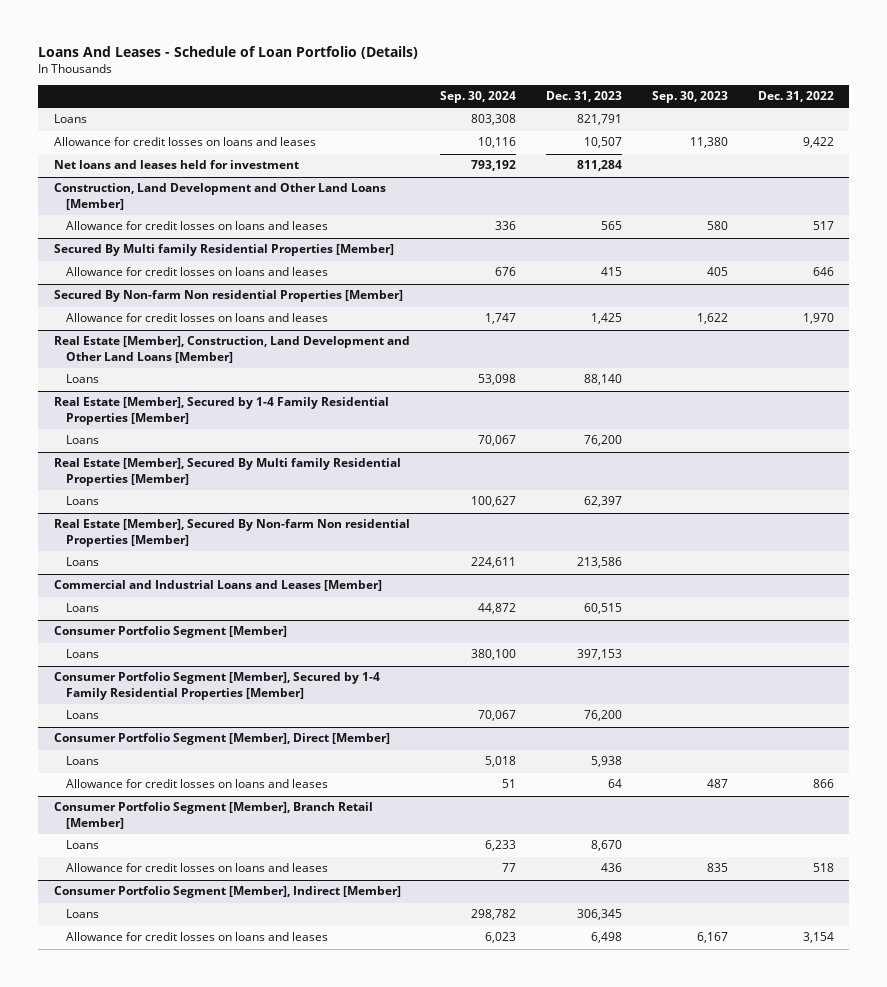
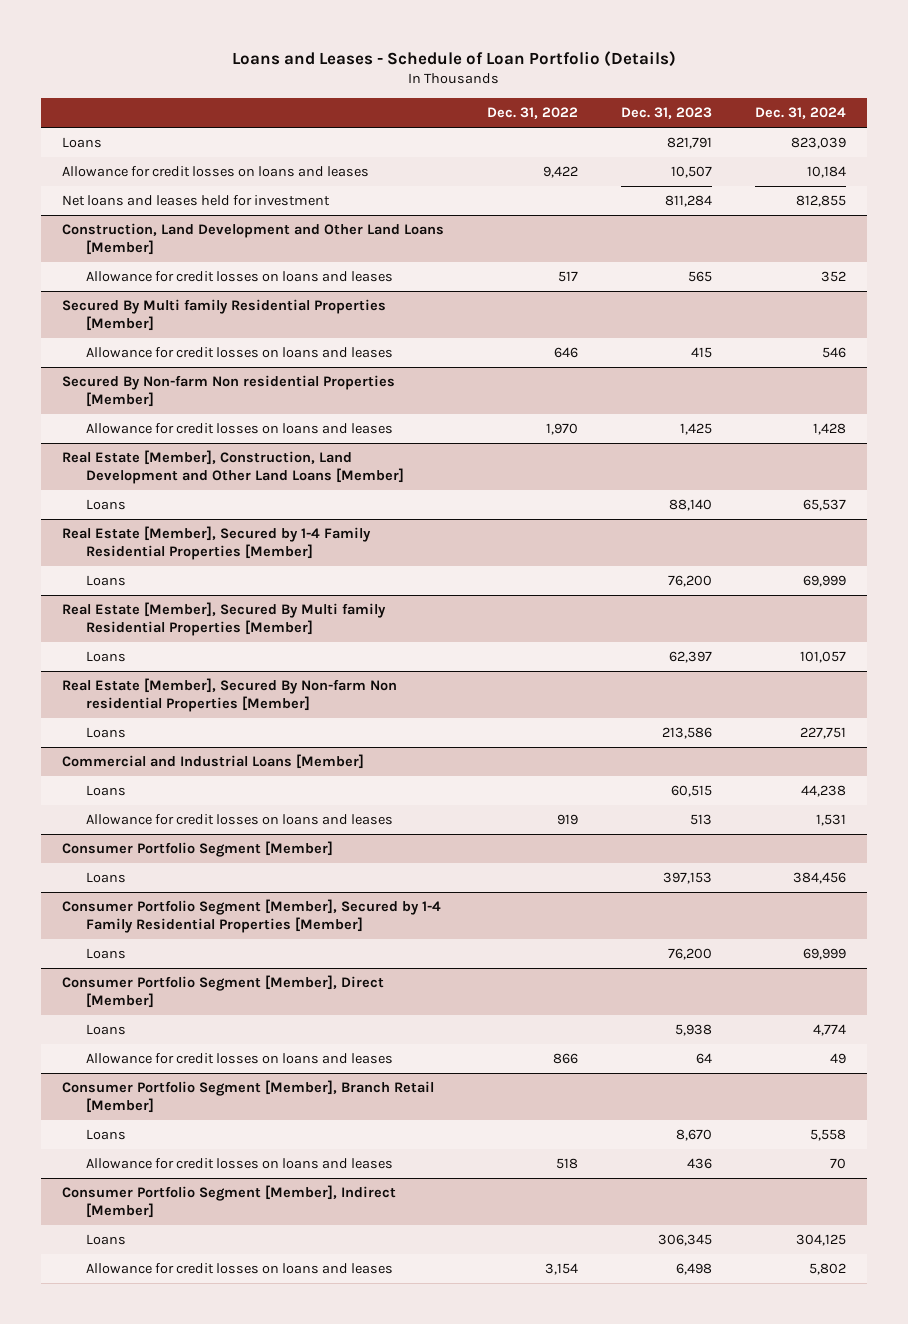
[38,45,419,59] Loans And Leases - Schedule of Loan Portfolio (Details) -> [231,50,676,67] Loans and Leases - Schedule of Loan Portfolio (Details)
[439,91,516,104] Sep. 30, 2024 -> none
[651,91,728,104] Sep. 30, 2023 -> none
none -> [754,107,846,120] Dec. 31, 2024
[53,580,382,592] Commercial and Industrial Loans and Leases [Member] -> [62,754,365,770] Commercial and Industrial Loans [Member]
none -> [85,814,393,826] Allowance for credit losses on loans and leases

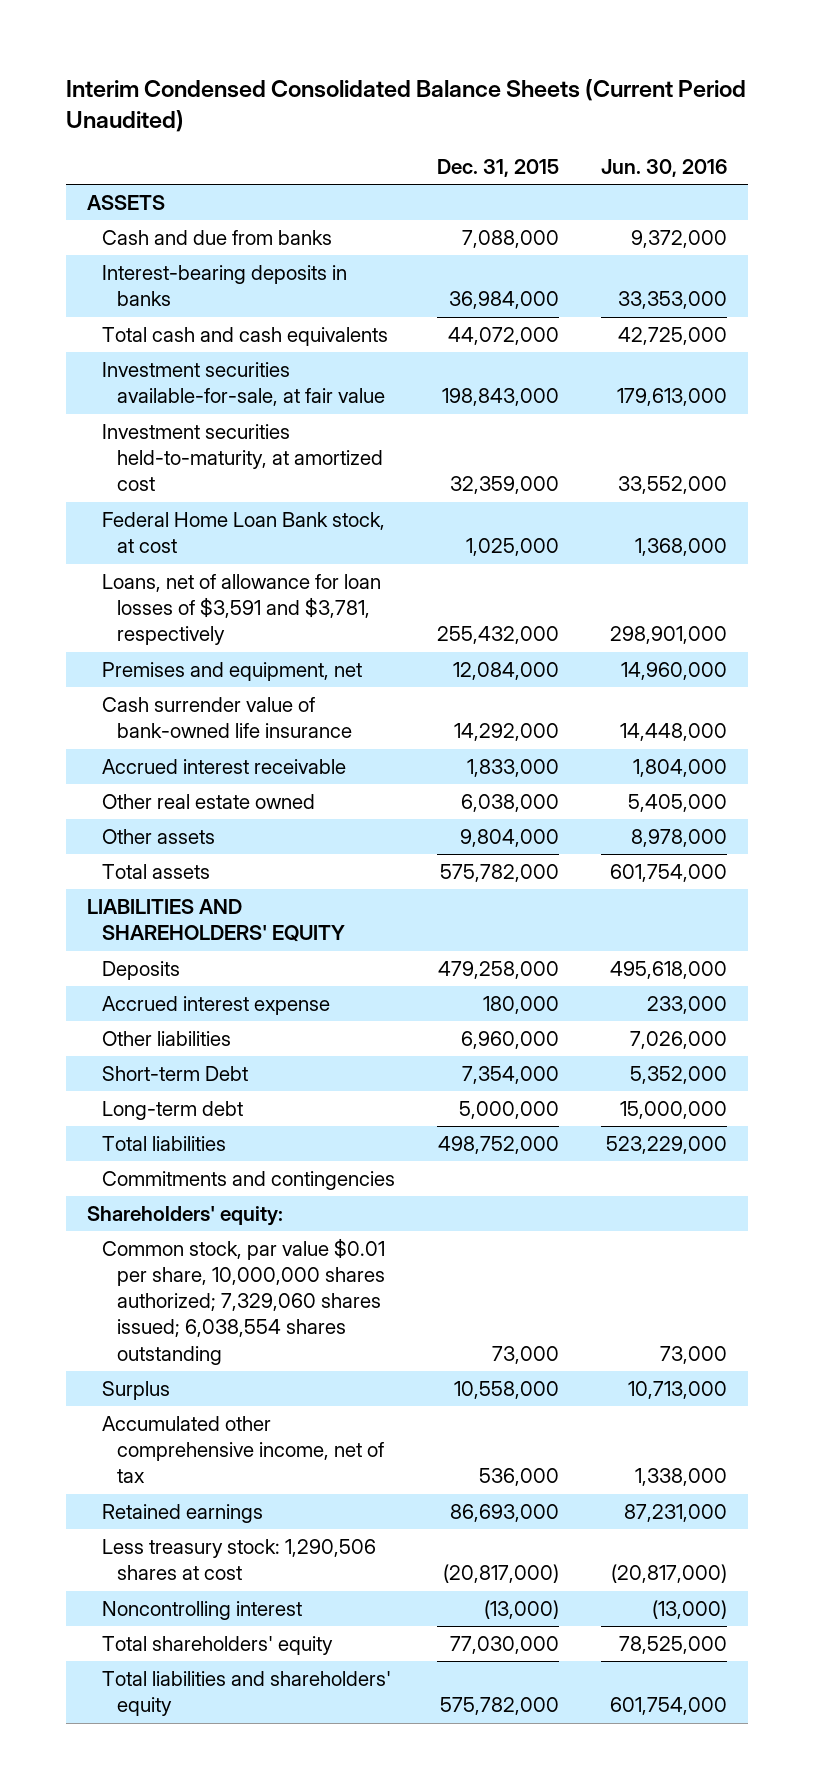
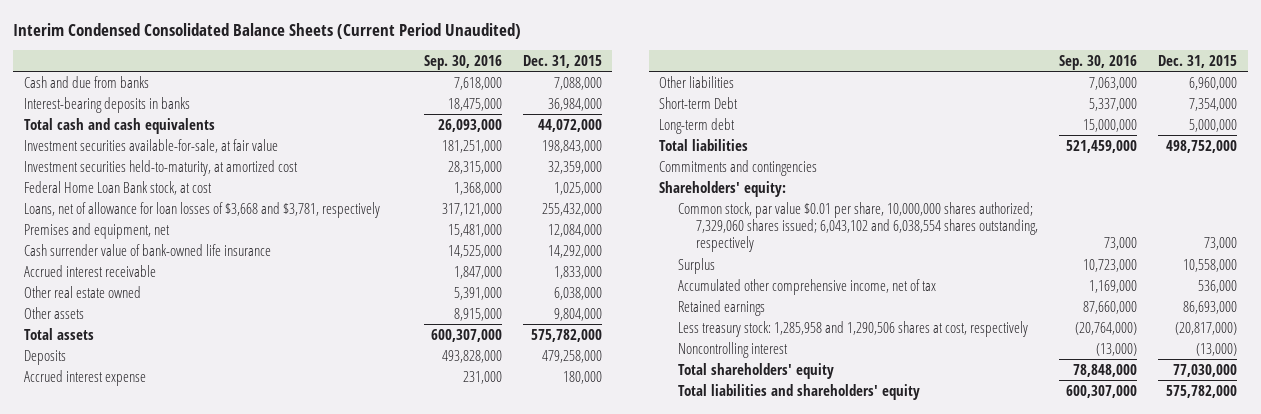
[601,158,728,177] Jun. 30, 2016 -> none
none -> [423,54,502,70] Sep. 30, 2016
[86,195,165,211] ASSETS -> none
[101,574,381,646] Loans, net of allowance for loan losses of $3,591 and $3,781, respectively -> [23,201,380,218] Loans, net of allowance for loan losses of $3,668 and $3,781, respectively
[86,899,345,943] LIABILITIES AND SHAREHOLDERS' EQUITY -> none
[101,1238,385,1365] Common stock, par value $0.01 per share, 10,000,000 shares authorized; 7,329,060 shares issued; 6,038,554 shares outstanding -> [677,201,1039,253] Common stock, par value $0.01 per share, 10,000,000 shares authorized; 7,329,060 shares issued; 6,043,102 and 6,038,554 shares outstanding, respectively
[101,1539,376,1581] Less treasury stock: 1,290,506 shares at cost -> [677,320,1028,337] Less treasury stock: 1,285,958 and 1,290,506 shares at cost, respectively

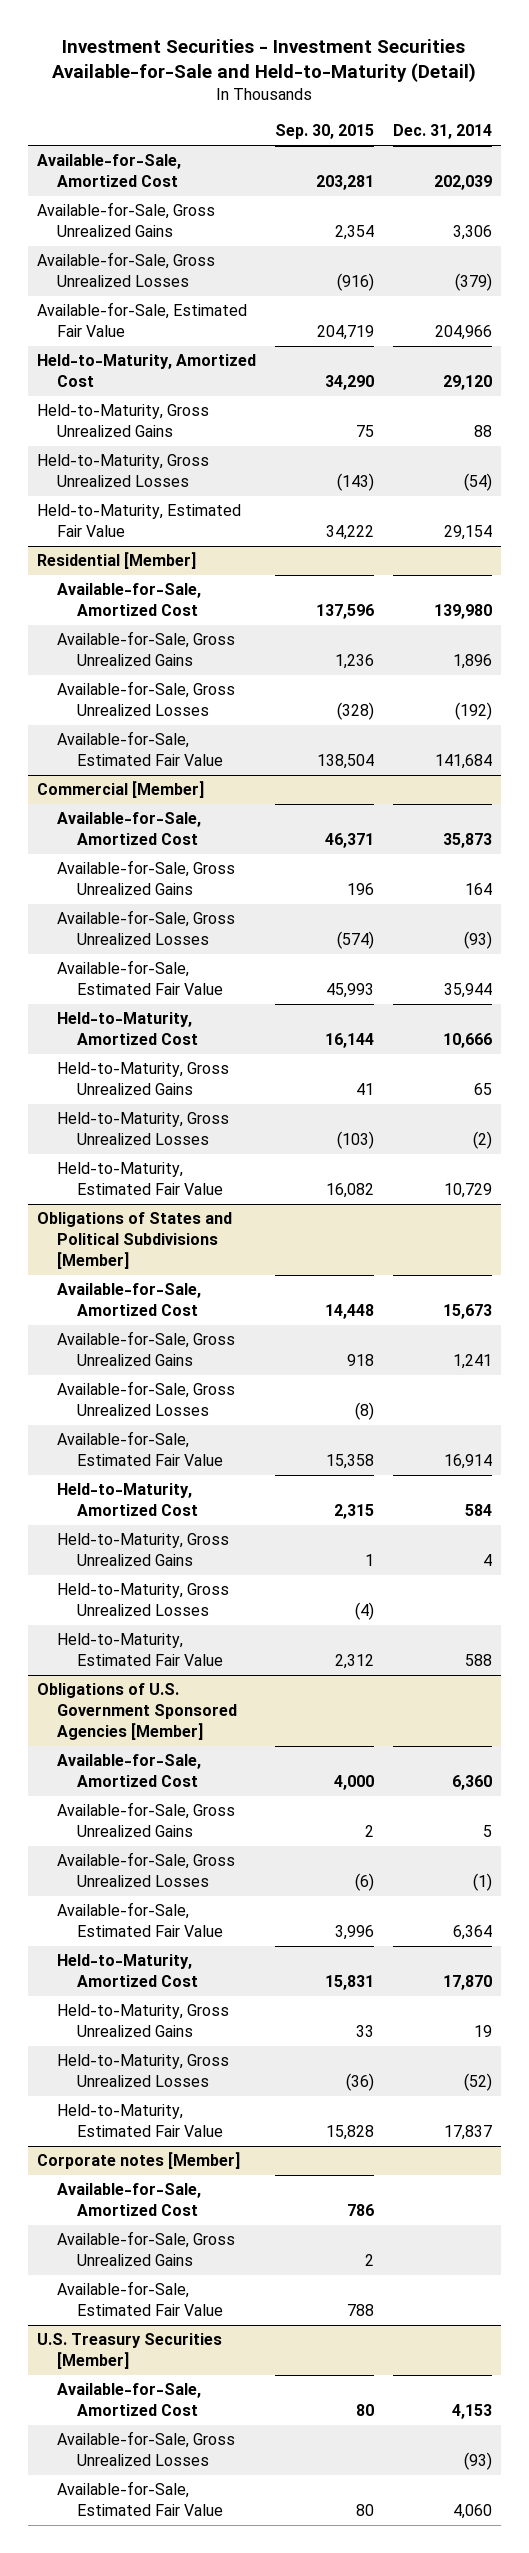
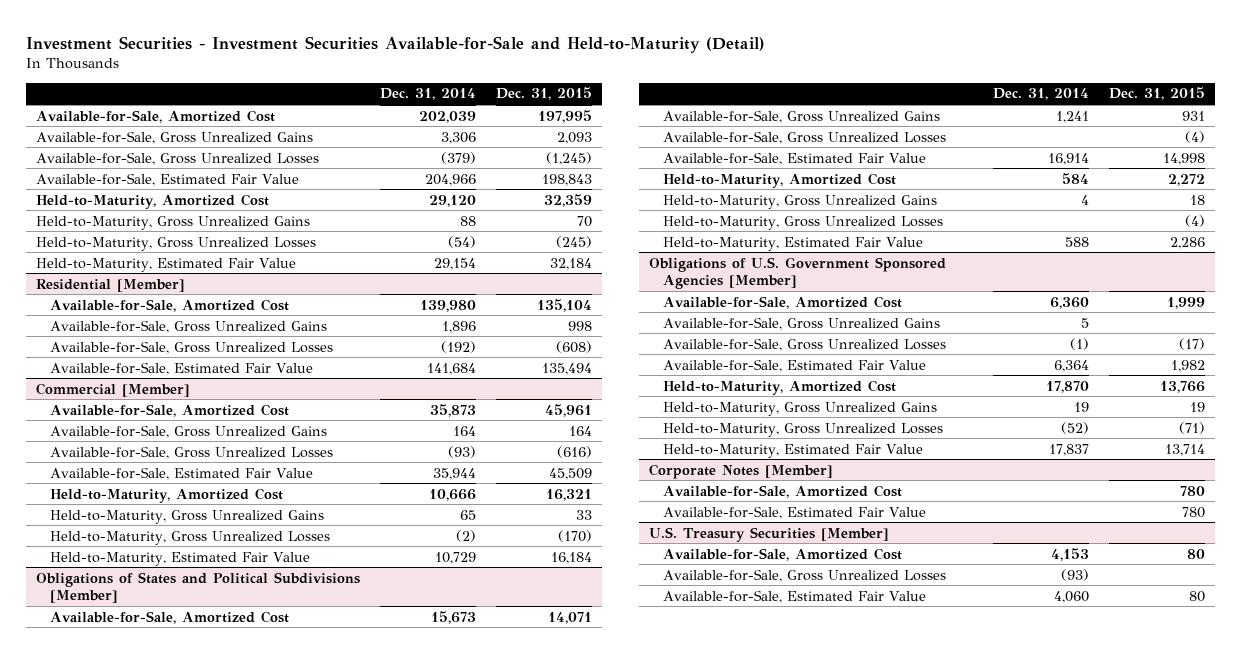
[274,124,374,140] Sep. 30, 2015 -> none
none -> [496,87,593,101] Dec. 31, 2015
[37,2152,241,2170] Corporate notes [Member] -> [648,463,833,479] Corporate Notes [Member]
[57,2231,236,2267] Available-for-Sale, Gross Unrealized Gains -> none

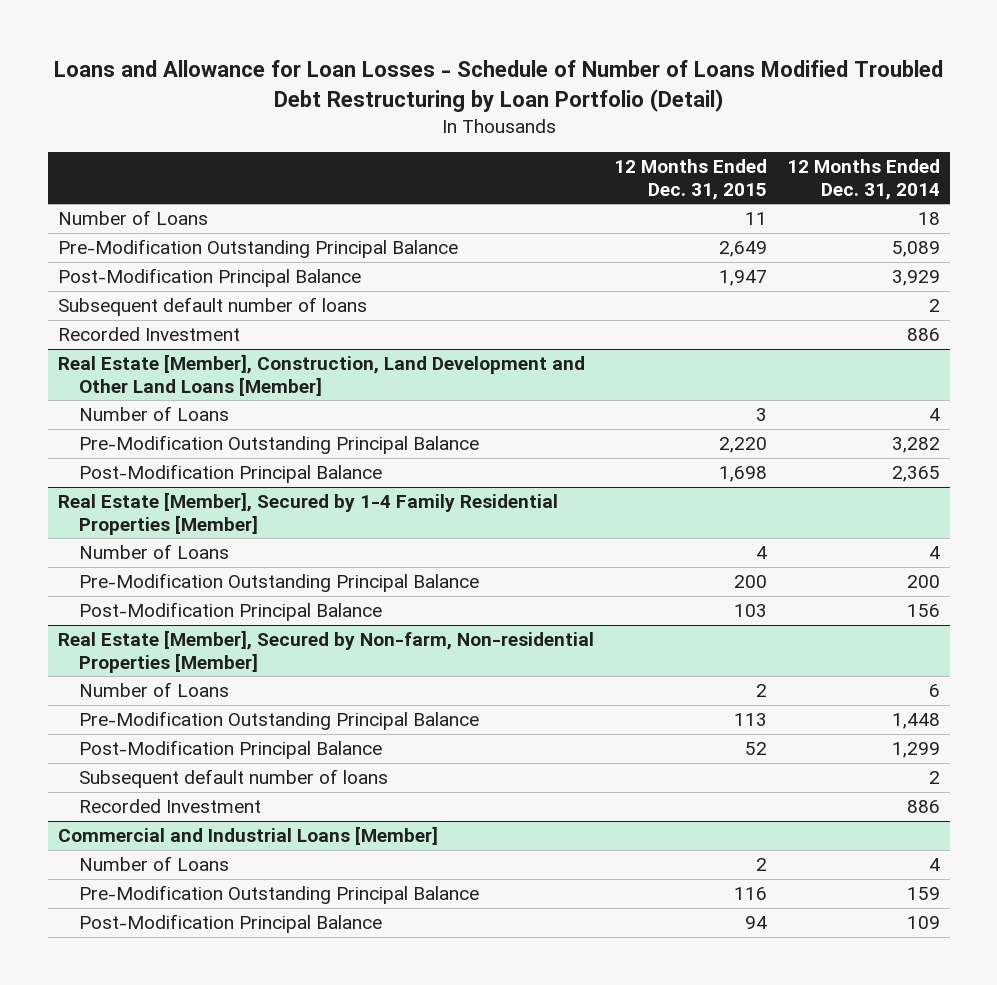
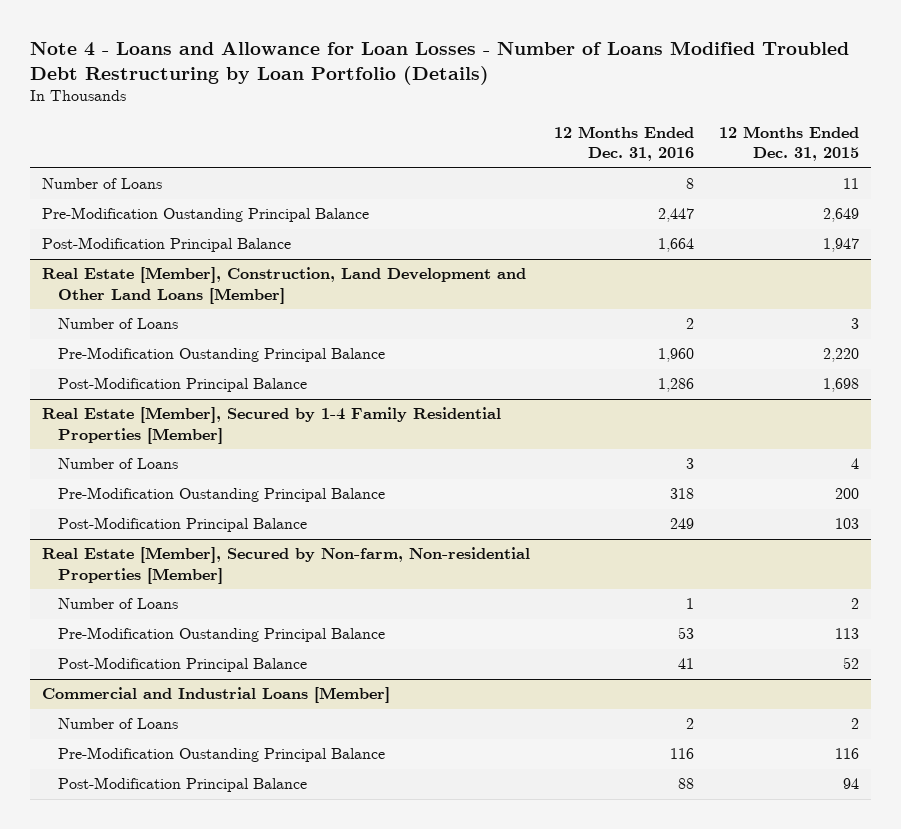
[53,60,943,113] Loans and Allowance for Loan Losses - Schedule of Number of Loans Modified Troubled Debt Restructuring by Loan Portfolio (Detail) -> [29,40,849,85] Note 4 - Loans and Allowance for Loan Losses - Number of Loans Modified Troubled Debt Restructuring by Loan Portfolio (Details)
[786,159,940,201] 12 Months Ended Dec. 31, 2014 -> none
none -> [554,125,695,162] 12 Months Ended Dec. 31, 2016
[57,239,458,259] Pre-Modification Outstanding Principal Balance -> [42,207,370,223] Pre-Modification Oustanding Principal Balance
[57,297,367,317] Subsequent default number of loans -> none
[57,327,240,342] Recorded Investment -> none
[79,435,480,455] Pre-Modification Outstanding Principal Balance -> [57,347,385,363] Pre-Modification Oustanding Principal Balance
[79,573,480,593] Pre-Modification Outstanding Principal Balance -> [57,487,385,503] Pre-Modification Oustanding Principal Balance
[79,711,480,731] Pre-Modification Outstanding Principal Balance -> [57,627,385,643] Pre-Modification Oustanding Principal Balance
[79,769,389,789] Subsequent default number of loans -> none
[79,799,262,814] Recorded Investment -> none
[79,885,480,905] Pre-Modification Outstanding Principal Balance -> [57,747,385,763] Pre-Modification Oustanding Principal Balance

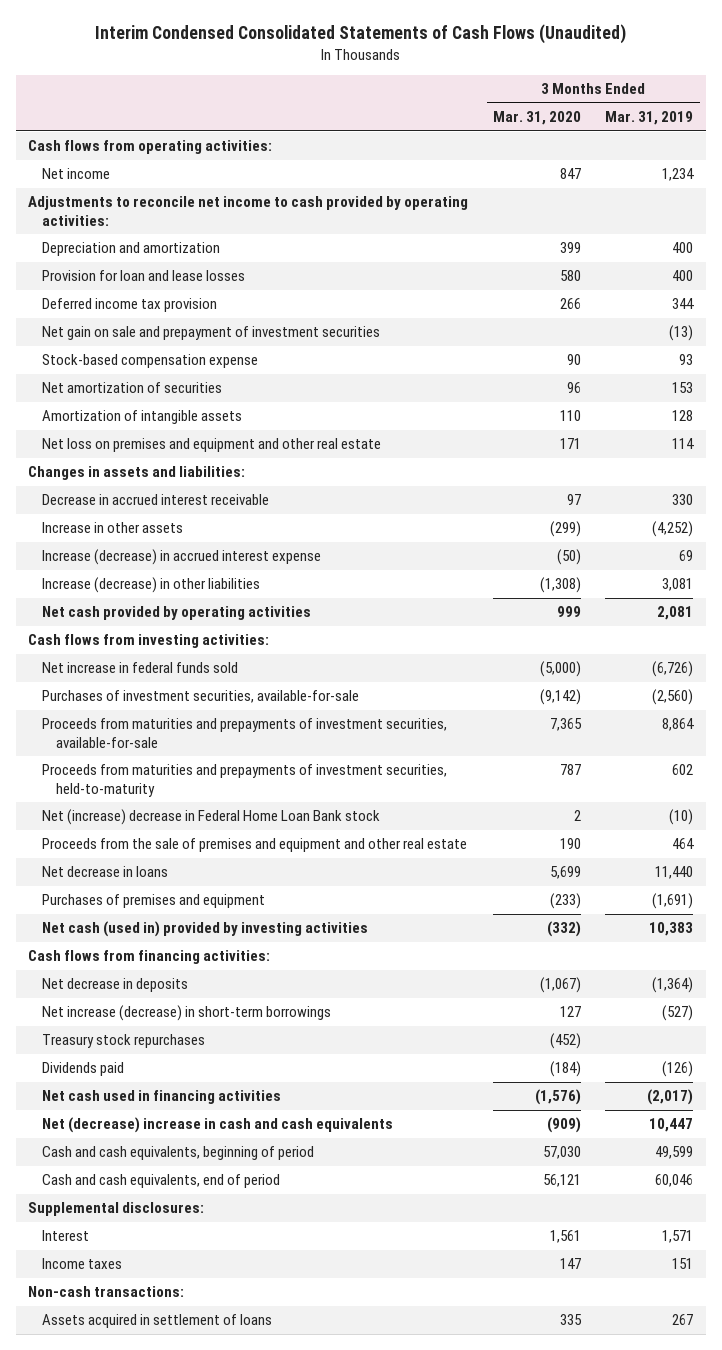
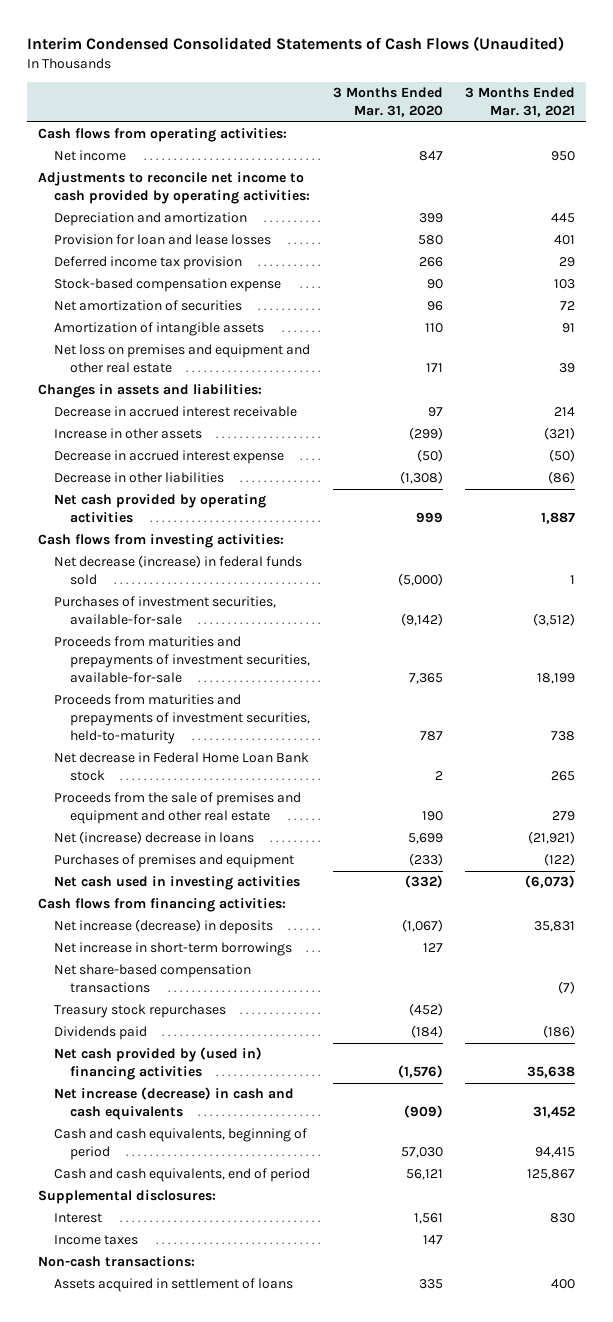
[605,111,694,126] Mar. 31, 2019 -> none
none -> [465,87,576,118] 3 Months Ended Mar. 31, 2021
[41,326,380,341] Net gain on sale and prepayment of investment securities -> none
[41,549,321,566] Increase (decrease) in accrued interest expense -> [54,450,285,465] Decrease in accrued interest expense
[41,577,260,594] Increase (decrease) in other liabilities -> [54,472,225,484] Decrease in other liabilities
[41,662,238,674] Net increase in federal funds sold -> [54,555,303,586] Net decrease (increase) in federal funds sold
[41,809,380,826] Net (increase) decrease in Federal Home Loan Bank stock -> [54,752,310,782] Net decrease in Federal Home Loan Bank stock
[41,866,168,878] Net decrease in loans -> [54,831,255,845] Net (increase) decrease in loans
[41,921,368,938] Net cash (used in) provided by investing activities -> [54,876,301,891] Net cash used in investing activities
[41,978,188,993] Net decrease in deposits -> [54,919,274,935] Net increase (decrease) in deposits
[41,1005,331,1022] Net increase (decrease) in short-term borrowings -> [54,942,293,957] Net increase in short-term borrowings
none -> [54,964,252,994] Net share-based compensation transactions
[41,1090,281,1105] Net cash used in financing activities -> [54,1047,263,1081] Net cash provided by (used in) financing activities
[41,1117,393,1134] Net (decrease) increase in cash and cash equivalents -> [54,1087,295,1121] Net increase (decrease) in cash and cash equivalents

